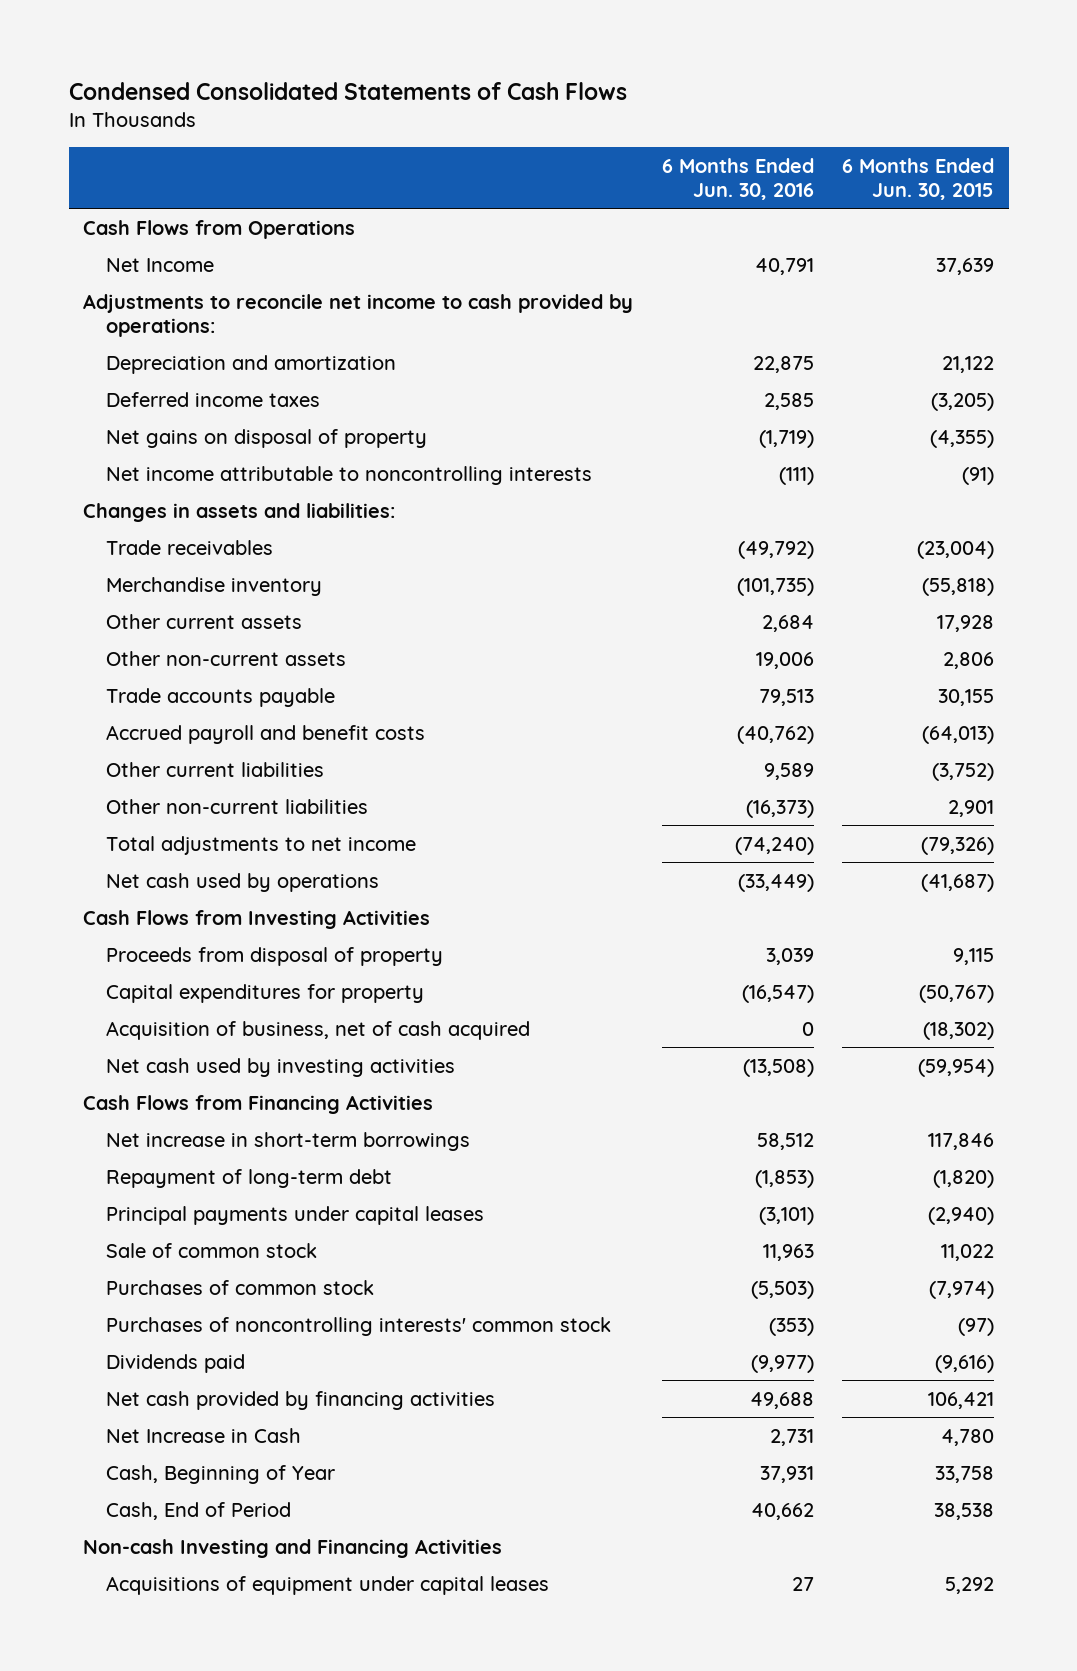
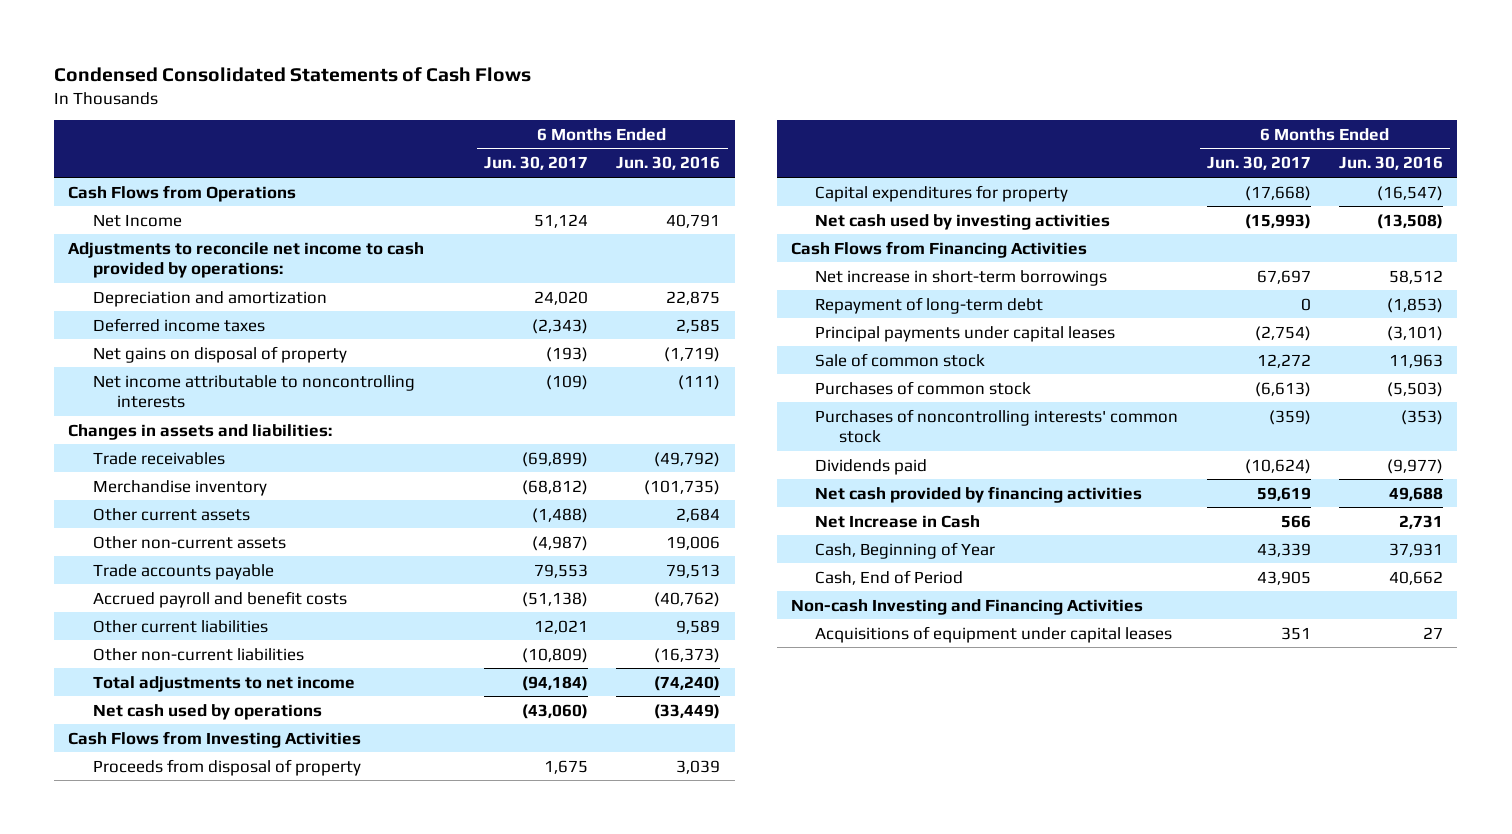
[842,158,995,200] 6 Months Ended Jun. 30, 2015 -> none
none -> [483,156,588,171] Jun. 30, 2017
[106,1020,531,1040] Acquisition of business, net of cash acquired -> none

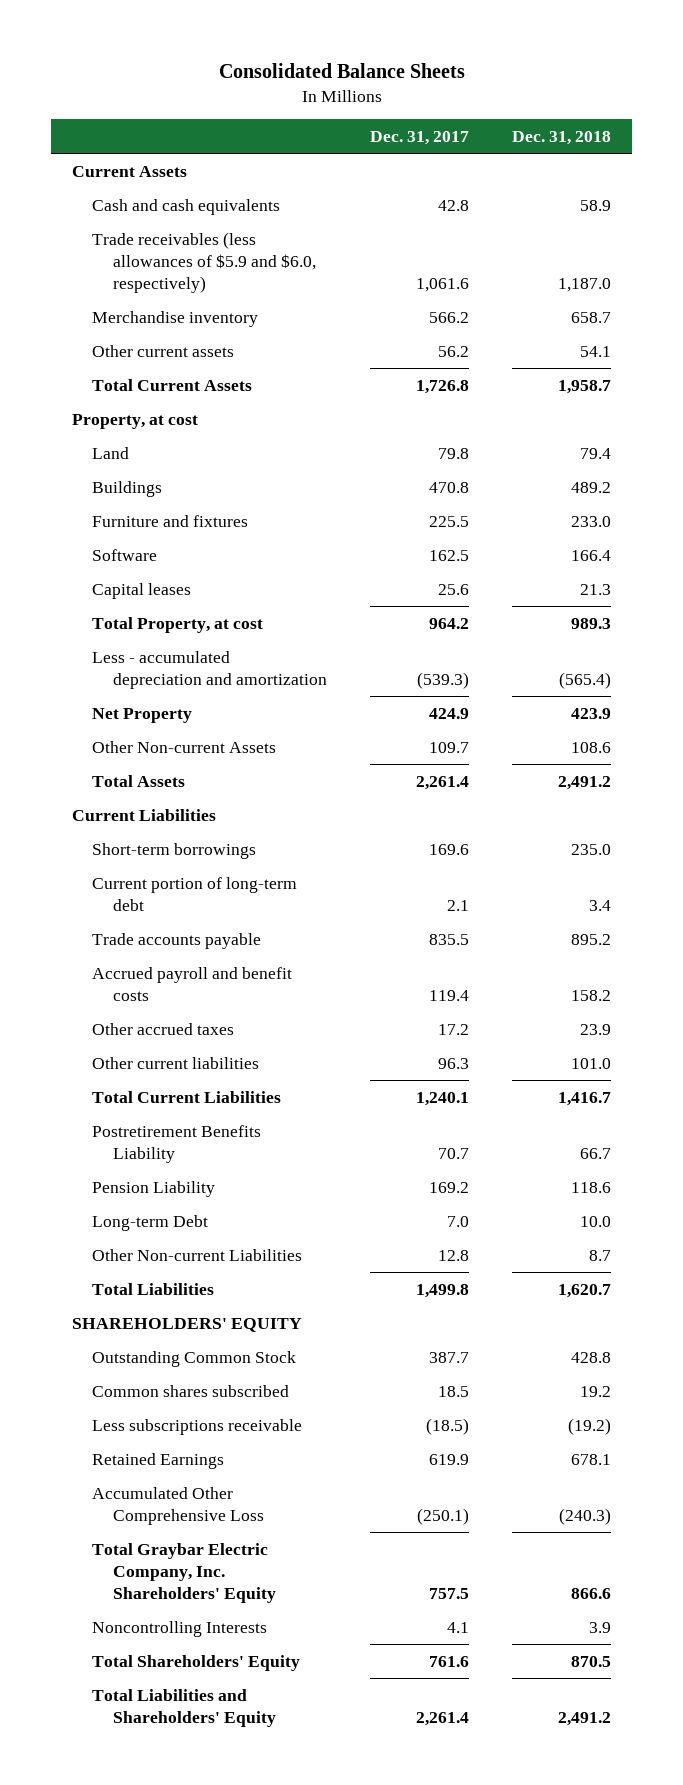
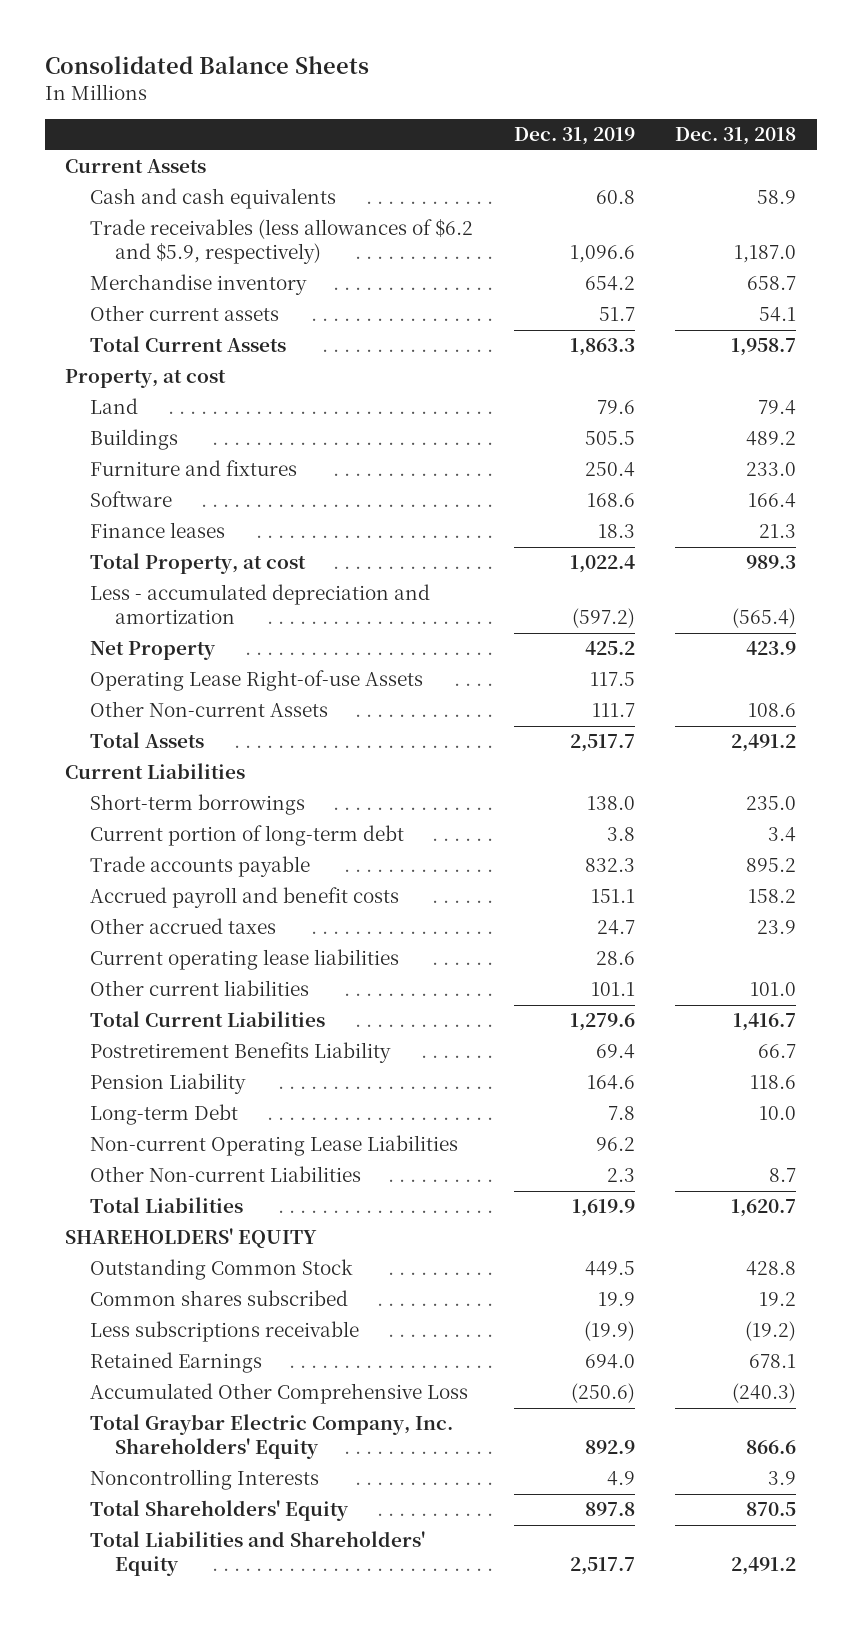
[369,131,469,146] Dec. 31, 2017 -> none
none -> [513,127,635,146] Dec. 31, 2019
[92,231,316,293] Trade receivables (less allowances of $5.9 and $6.0, respectively) -> [89,219,473,265] Trade receivables (less allowances of $6.2 and $5.9, respectively)
[92,582,192,599] Capital leases -> [89,522,225,539] Finance leases
none -> [89,670,423,692] Operating Lease Right-of-use Assets
none -> [89,949,399,971] Current operating lease liabilities
none -> [89,1135,458,1157] Non-current Operating Lease Liabilities

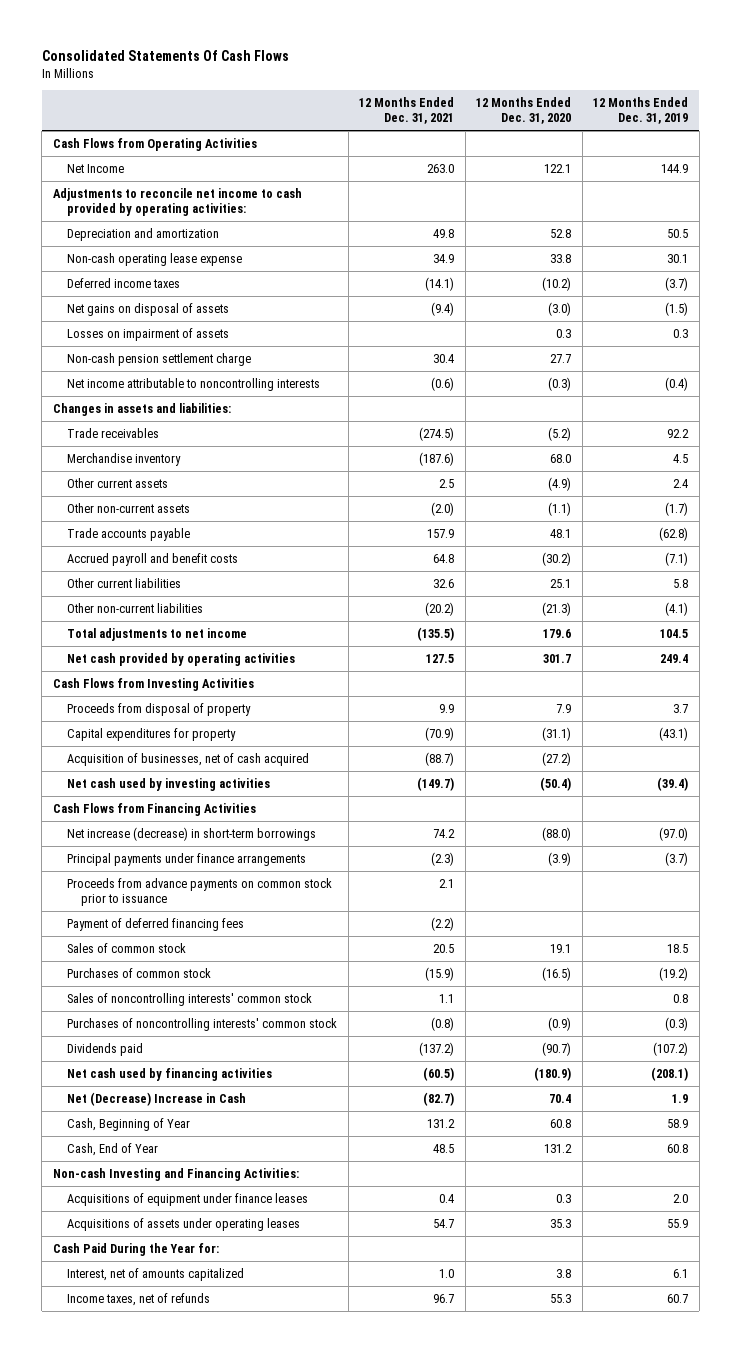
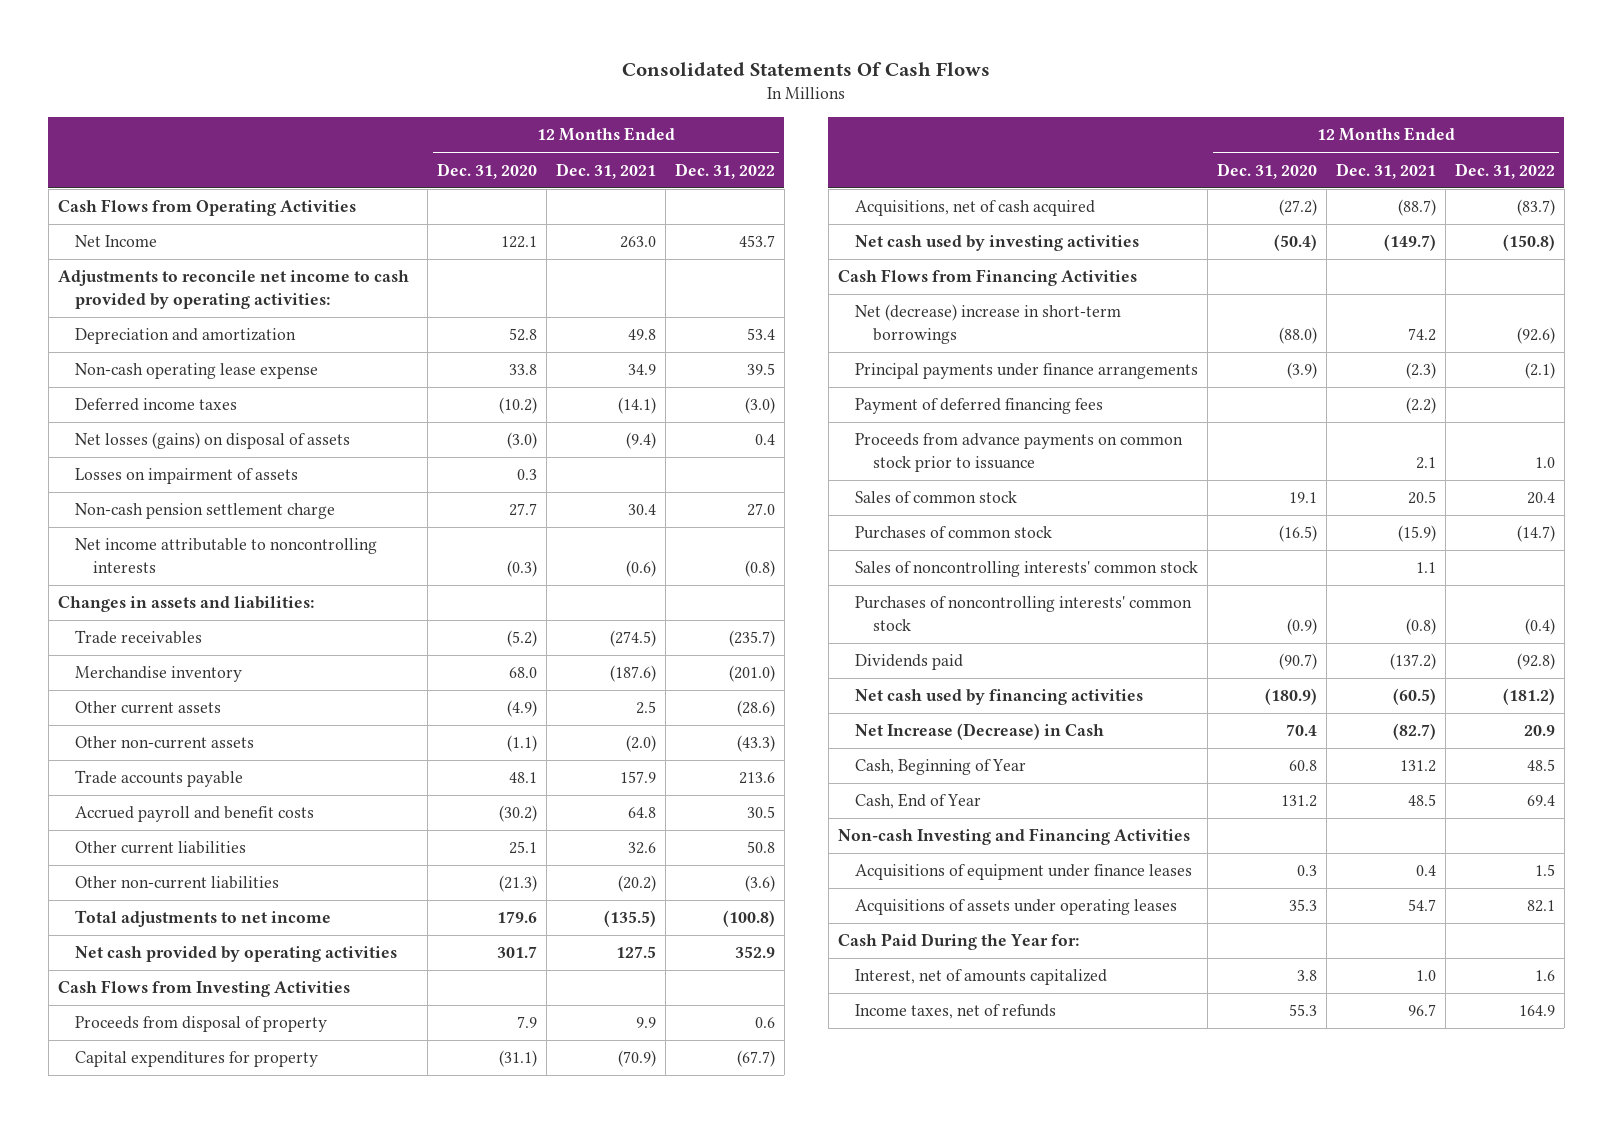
[593,97,689,125] 12 Months Ended Dec. 31, 2019 -> none
none -> [674,162,775,179] Dec. 31, 2022
[66,302,229,316] Net gains on disposal of assets -> [75,432,351,450] Net losses (gains) on disposal of assets
[66,752,309,766] Acquisition of businesses, net of cash acquired -> [855,200,1096,217] Acquisitions, net of cash acquired
[66,826,316,841] Net increase (decrease) in short-term borrowings -> [855,304,1122,345] Net (decrease) increase in short-term borrowings
[66,877,332,907] Proceeds from advance payments on common stock prior to issuance -> [855,433,1184,473] Proceeds from advance payments on common stock prior to issuance
[66,1091,246,1106] Net (Decrease) Increase in Cash -> [855,723,1105,741] Net Increase (Decrease) in Cash
[53,1167,300,1181] Non-cash Investing and Financing Activities: -> [837,828,1190,846] Non-cash Investing and Financing Activities

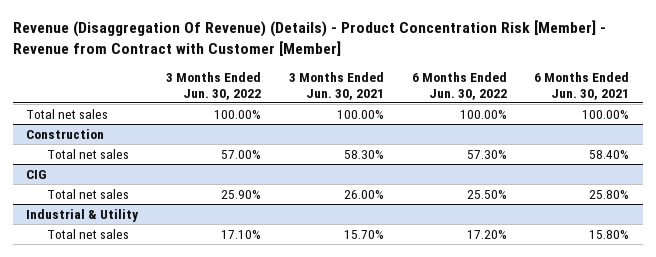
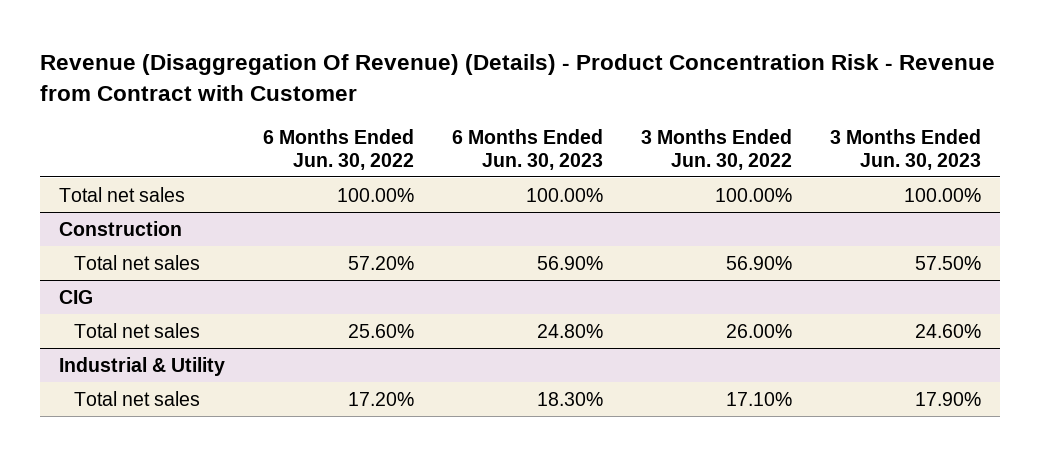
[12,20,606,56] Revenue (Disaggregation Of Revenue) (Details) - Product Concentration Risk [Member] - Revenue from Contract with Customer [Member] -> [40,54,996,101] Revenue (Disaggregation Of Revenue) (Details) - Product Concentration Risk - Revenue from Contract with Customer
[288,71,384,100] 3 Months Ended Jun. 30, 2021 -> none
[534,71,630,100] 6 Months Ended Jun. 30, 2021 -> none
none -> [452,128,604,170] 6 Months Ended Jun. 30, 2023
none -> [830,128,982,170] 3 Months Ended Jun. 30, 2023
[221,149,262,159] 57.00% -> [726,255,793,270] 56.90%
[466,149,507,159] 57.30% -> [348,255,415,270] 57.20%
[221,189,262,199] 25.90% -> [726,323,793,338] 26.00%
[466,189,507,199] 25.50% -> [348,323,415,338] 25.60%

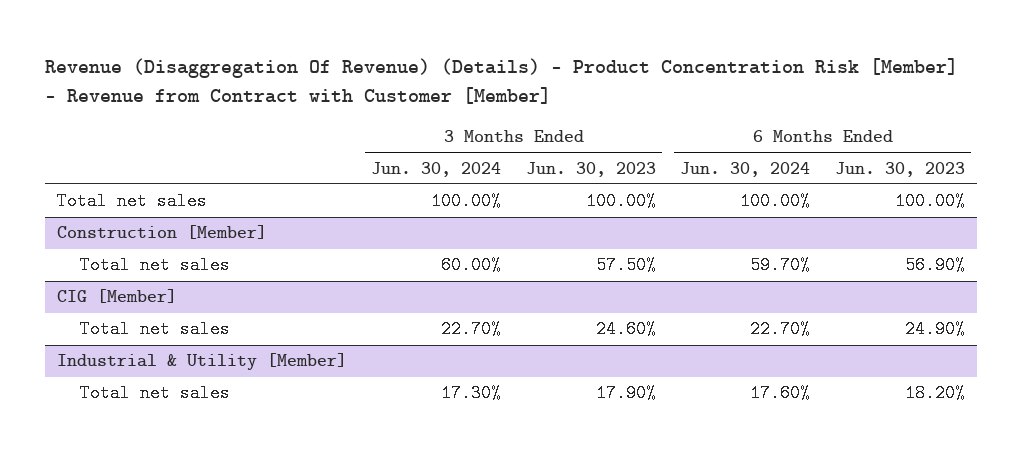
[40,54,996,101] Revenue (Disaggregation Of Revenue) (Details) - Product Concentration Risk - Revenue from Contract with Customer -> [44,58,958,104] Revenue (Disaggregation Of Revenue) (Details) - Product Concentration Risk [Member] - Revenue from Contract with Customer [Member]
[263,128,415,170] 6 Months Ended Jun. 30, 2022 -> none
[641,128,793,170] 3 Months Ended Jun. 30, 2022 -> none
none -> [371,161,502,177] Jun. 30, 2024
none -> [680,161,811,177] Jun. 30, 2024
[59,220,183,236] Construction -> [57,225,268,240] Construction [Member]
[59,289,94,304] CIG -> [57,289,178,304] CIG [Member]
[537,323,604,338] 24.80% -> [904,320,965,339] 24.90%
[59,356,226,376] Industrial & Utility -> [57,353,348,371] Industrial & Utility [Member]
[537,391,604,406] 18.30% -> [904,384,965,403] 18.20%

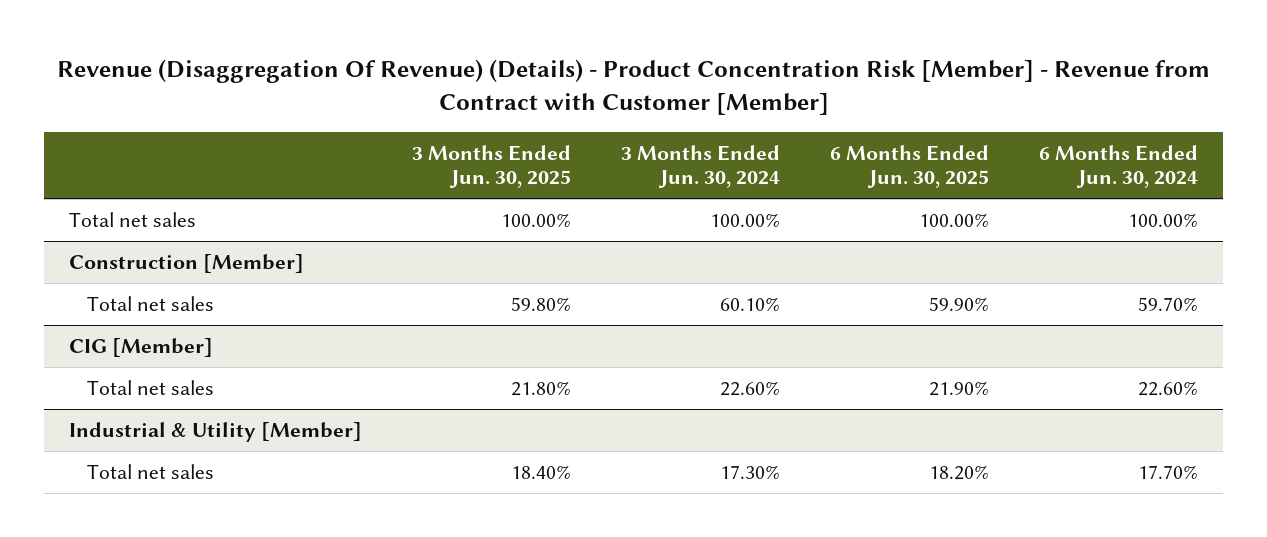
[525,161,656,177] Jun. 30, 2023 -> none
[834,161,965,177] Jun. 30, 2023 -> none
none -> [412,144,572,189] 3 Months Ended Jun. 30, 2025
none -> [830,144,990,189] 6 Months Ended Jun. 30, 2025
[441,256,502,275] 60.00% -> [720,296,781,311] 60.10%
[441,320,502,339] 22.70% -> [720,380,781,396] 22.60%
[750,320,811,339] 22.70% -> [1138,380,1199,396] 22.60%
[750,384,811,403] 17.60% -> [1138,464,1199,479] 17.70%

